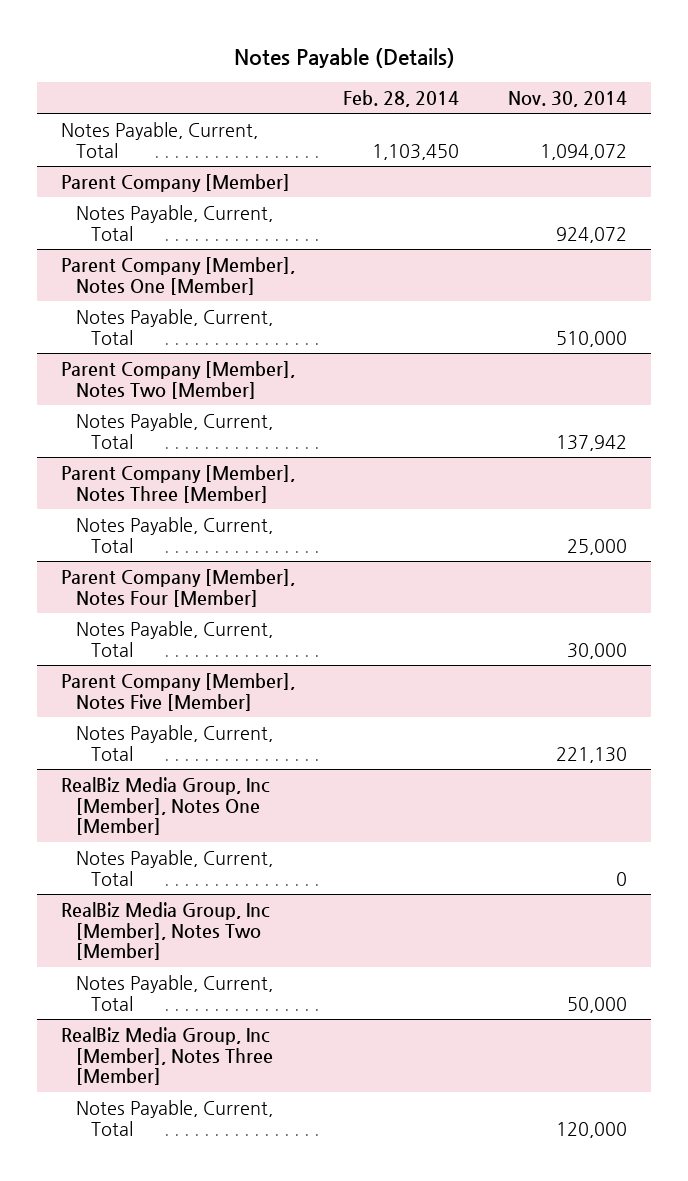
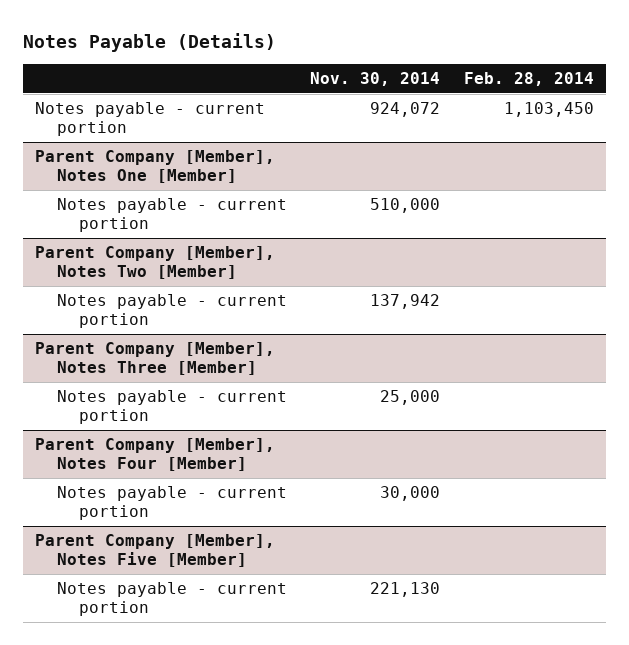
[60,173,290,192] Parent Company [Member] -> none
[75,204,273,241] Notes Payable, Current, Total -> none
[60,121,258,158] Notes Payable, Current, Total -> [34,102,265,137] Notes payable - current portion
[539,143,627,160] 1,094,072 -> [370,102,441,118] 924,072
[75,308,273,345] Notes Payable, Current, Total -> [57,198,288,233] Notes payable - current portion
[75,412,273,449] Notes Payable, Current, Total -> [57,294,288,329] Notes payable - current portion
[75,516,273,553] Notes Payable, Current, Total -> [57,390,288,425] Notes payable - current portion
[75,620,273,657] Notes Payable, Current, Total -> [57,486,288,521] Notes payable - current portion
[60,776,270,836] RealBiz Media Group, Inc [Member], Notes One [Member] -> none
[75,849,273,886] Notes Payable, Current, Total -> none
[60,901,270,961] RealBiz Media Group, Inc [Member], Notes Two [Member] -> none
[75,974,273,1011] Notes Payable, Current, Total -> none
[60,1026,273,1086] RealBiz Media Group, Inc [Member], Notes Three [Member] -> none
[75,1099,273,1136] Notes Payable, Current, Total -> none
[75,724,273,761] Notes Payable, Current, Total -> [57,582,288,617] Notes payable - current portion

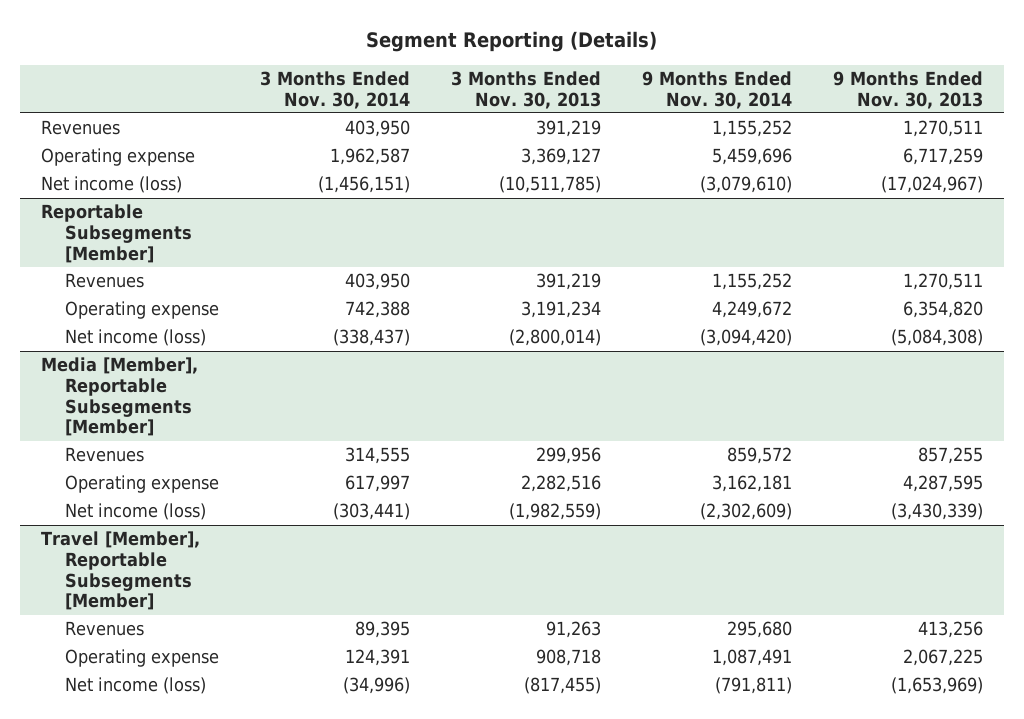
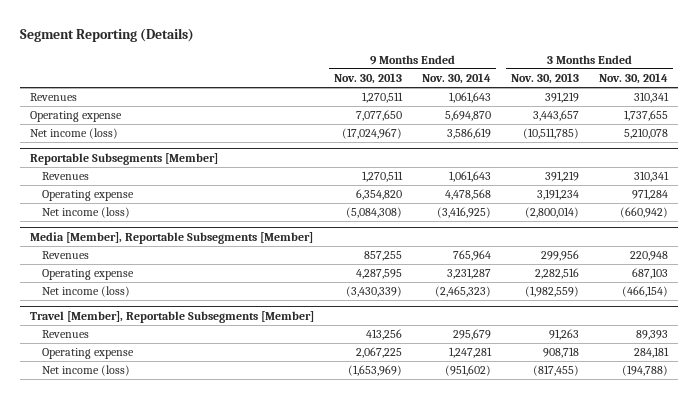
[344,120,410,138] 403,950 -> [634,92,670,104] 310,341
[712,120,793,138] 1,155,252 -> [449,92,492,104] 1,061,643
[329,148,410,166] 1,962,587 -> [624,110,669,122] 1,737,655
[520,148,601,166] 3,369,127 -> [533,110,580,122] 3,443,657
[712,148,793,166] 5,459,696 -> [445,110,492,122] 5,694,870
[903,148,984,166] 6,717,259 -> [356,110,403,122] 7,077,650
[317,176,410,194] (1,456,151) -> [624,128,669,140] 5,210,078
[700,176,793,194] (3,079,610) -> [447,128,492,140] 3,586,619
[344,273,410,291] 403,950 -> [634,171,670,183] 310,341
[712,273,793,291] 1,155,252 -> [449,171,492,183] 1,061,643
[344,301,410,319] 742,388 -> [632,189,669,201] 971,284
[712,301,793,319] 4,249,672 -> [445,189,492,201] 4,478,568
[332,329,410,347] (338,437) -> [620,207,669,219] (660,942)
[700,329,793,347] (3,094,420) -> [437,207,492,219] (3,416,925)
[344,447,410,465] 314,555 -> [630,251,669,262] 220,948
[727,447,793,465] 859,572 -> [453,250,492,262] 765,964
[344,475,410,493] 617,997 -> [632,268,669,280] 687,103
[712,475,793,493] 3,162,181 -> [447,268,492,280] 3,231,287
[332,503,410,521] (303,441) -> [622,286,669,298] (466,154)
[700,503,793,521] (2,302,609) -> [435,286,492,298] (2,465,323)
[354,621,410,639] 89,395 -> [636,330,669,341] 89,393
[727,621,793,639] 295,680 -> [453,329,492,341] 295,679
[344,649,410,667] 124,391 -> [634,347,670,359] 284,181
[712,649,793,667] 1,087,491 -> [449,347,493,359] 1,247,281
[342,677,410,695] (34,996) -> [622,365,669,377] (194,788)
[715,677,793,695] (791,811) -> [445,365,492,377] (951,602)

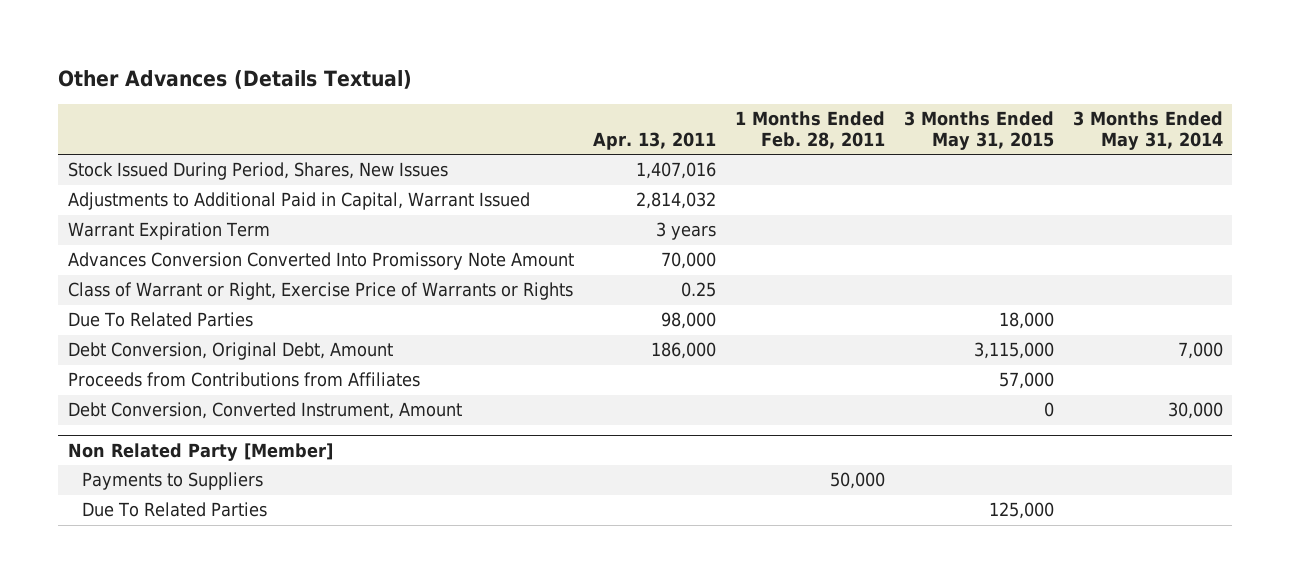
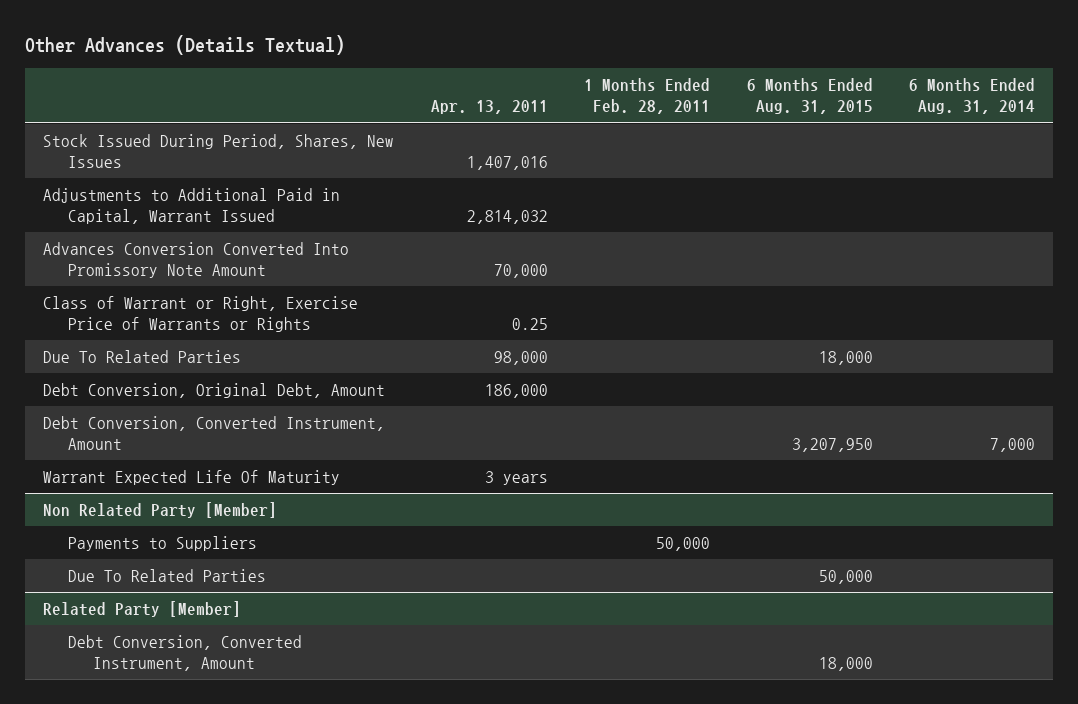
[903,111,1054,151] 3 Months Ended May 31, 2015 -> none
[1072,111,1223,151] 3 Months Ended May 31, 2014 -> none
none -> [746,77,873,115] 6 Months Ended Aug. 31, 2015
none -> [908,77,1035,115] 6 Months Ended Aug. 31, 2014
[67,222,270,241] Warrant Expiration Term -> none
[67,372,420,388] Proceeds from Contributions from Affiliates -> none
none -> [43,469,341,485] Warrant Expected Life Of Maturity
none -> [43,600,242,617] Related Party [Member]
none -> [68,634,303,672] Debt Conversion, Converted Instrument, Amount

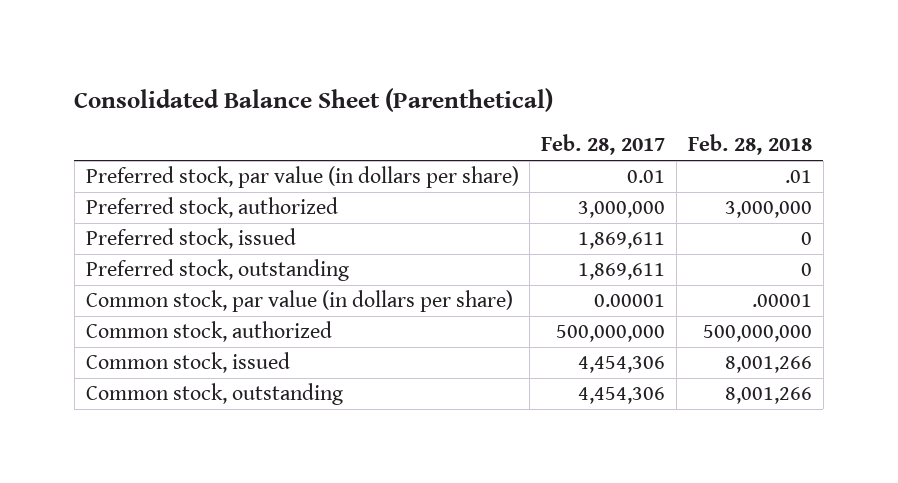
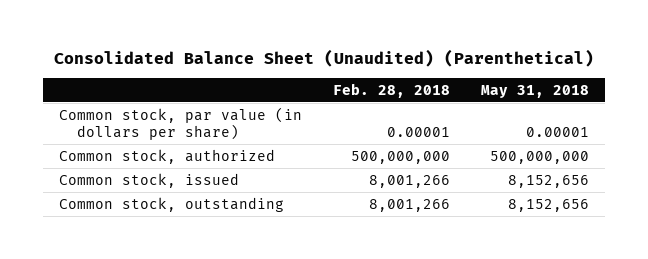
[74,87,554,112] Consolidated Balance Sheet (Parenthetical) -> [54,49,595,68] Consolidated Balance Sheet (Unaudited) (Parenthetical)
[541,134,666,156] Feb. 28, 2017 -> none
none -> [481,84,590,98] May 31, 2018
[85,166,519,189] Preferred stock, par value (in dollars per share) -> none
[85,197,338,219] Preferred stock, authorized -> none
[85,228,296,250] Preferred stock, issued -> none
[85,259,349,282] Preferred stock, outstanding -> none
[751,294,812,308] .00001 -> [387,127,451,138] 0.00001

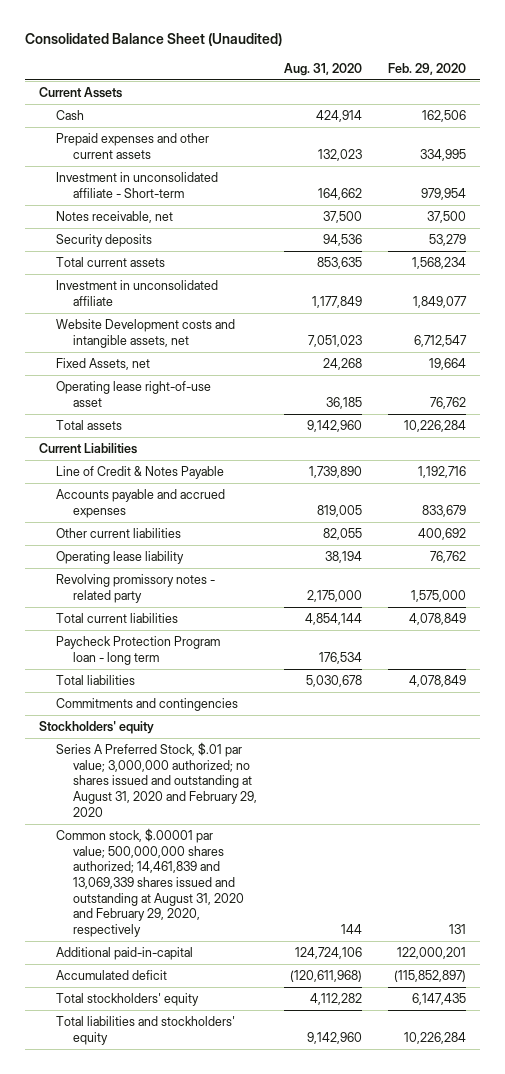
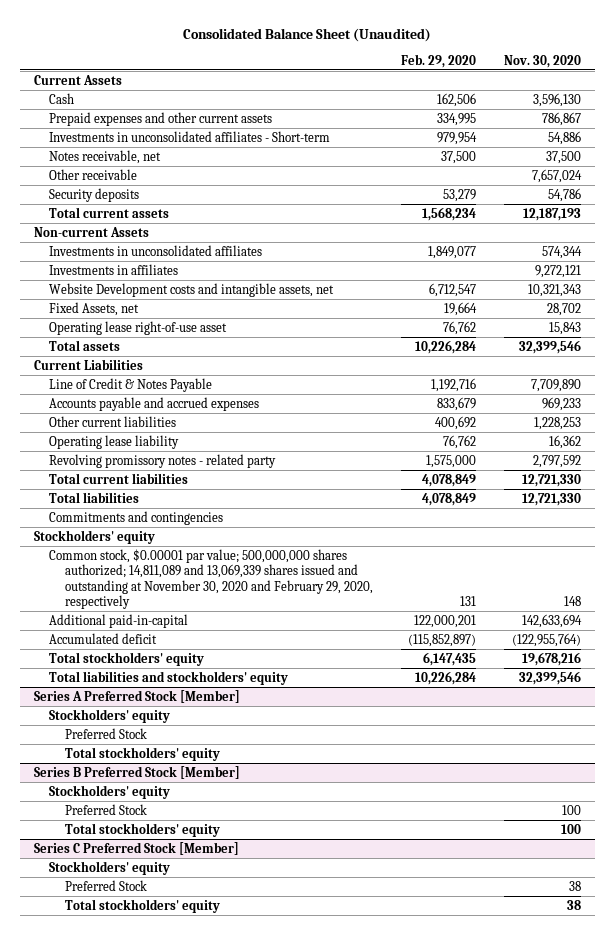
[283,62,362,76] Aug. 31, 2020 -> none
none -> [503,54,581,68] Nov. 30, 2020
[55,171,218,198] Investment in unconsolidated affiliate - Short-term -> [49,130,331,142] Investments in unconsolidated affiliates - Short-term
none -> [49,168,138,180] Other receivable
none -> [33,226,149,237] Non-current Assets
[55,279,218,306] Investment in unconsolidated affiliate -> [49,244,263,256] Investments in unconsolidated affiliates
none -> [49,263,179,275] Investments in affiliates
[55,635,220,665] Paycheck Protection Program loan - long term -> none
[55,741,257,817] Series A Preferred Stock, $.01 par value; 3,000,000 authorized; no shares issued and outstanding at August 31, 2020 and February 29, 2020 -> none
[55,827,244,937] Common stock, $.00001 par value; 500,000,000 shares authorized; 14,461,839 and 13,069,339 shares issued and outstanding at August 31, 2020 and February 29, 2020, respectively -> [49,548,373,610] Common stock, $0.00001 par value; 500,000,000 shares authorized; 14,811,089 and 13,069,339 shares issued and outstanding at November 30, 2020 and February 29, 2020, respectively
none -> [33,689,240,703] Series A Preferred Stock [Member]
none -> [49,708,171,723] Stockholders' equity
none -> [64,727,147,739] Preferred Stock
none -> [64,746,220,761] Total stockholders' equity
none -> [33,765,240,779] Series B Preferred Stock [Member]
none -> [49,784,171,799] Stockholders' equity
none -> [64,803,147,815] Preferred Stock
none -> [64,822,220,837] Total stockholders' equity
none -> [33,841,239,855] Series C Preferred Stock [Member]
none -> [49,860,171,875] Stockholders' equity
none -> [64,879,147,891] Preferred Stock
none -> [64,898,220,913] Total stockholders' equity

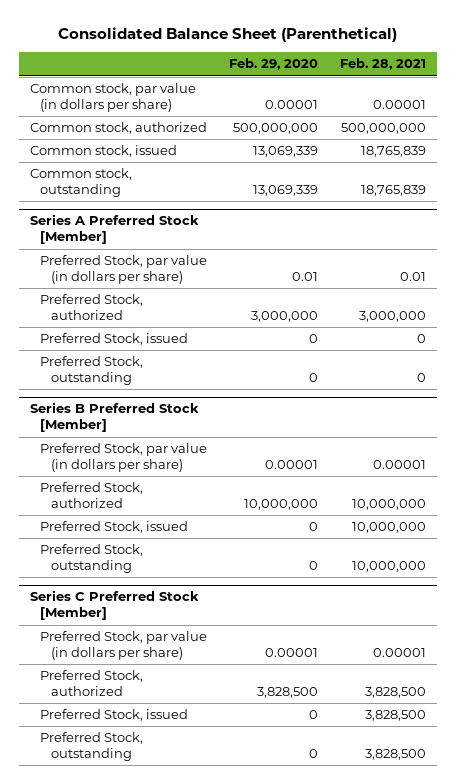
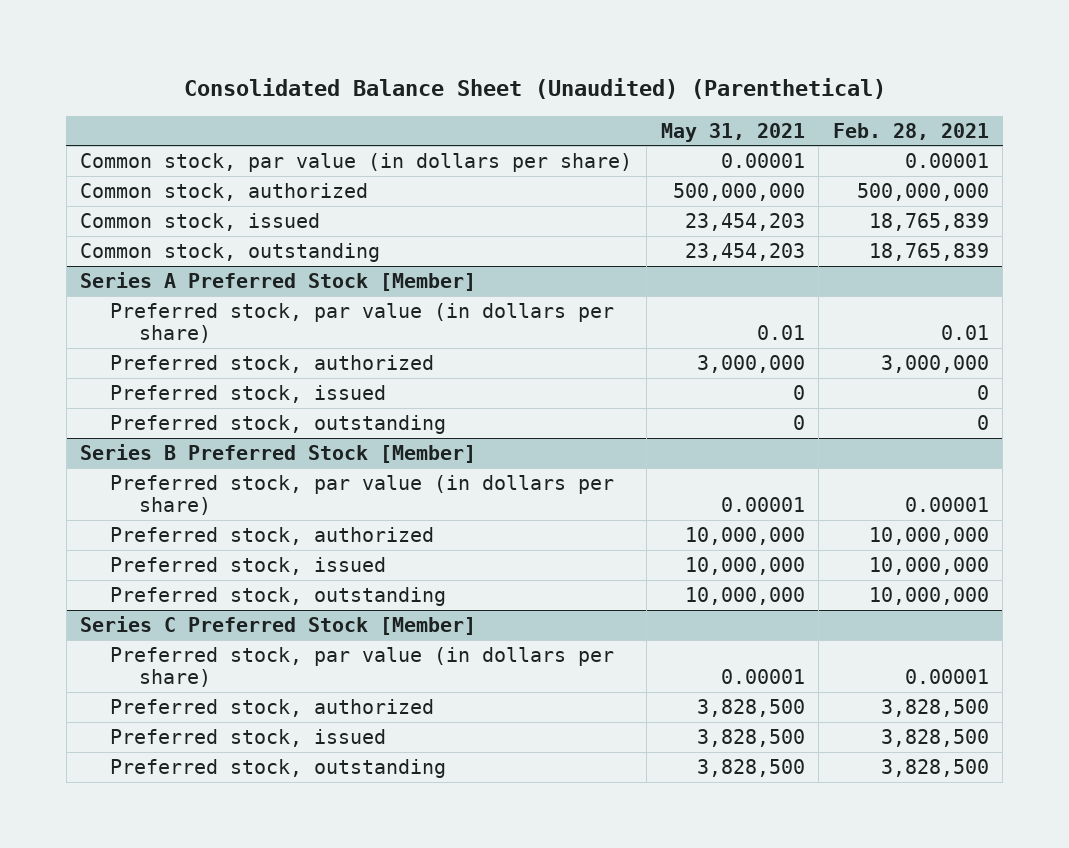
[58,27,398,43] Consolidated Balance Sheet (Parenthetical) -> [183,78,886,100] Consolidated Balance Sheet (Unaudited) (Parenthetical)
[229,58,319,71] Feb. 29, 2020 -> none
none -> [660,122,805,142] May 31, 2021
[40,255,208,285] Preferred Stock, par value (in dollars per share) -> [109,302,614,344] Preferred stock, par value (in dollars per share)
[40,294,144,321] Preferred Stock, authorized -> [109,354,434,373] Preferred stock, authorized
[40,333,189,346] Preferred Stock, issued -> [109,384,386,403] Preferred stock, issued
[40,356,144,386] Preferred Stock, outstanding -> [109,414,446,434] Preferred stock, outstanding
[40,443,208,473] Preferred Stock, par value (in dollars per share) -> [109,474,614,516] Preferred stock, par value (in dollars per share)
[40,482,144,509] Preferred Stock, authorized -> [109,526,434,545] Preferred stock, authorized
[40,521,189,534] Preferred Stock, issued -> [109,556,386,575] Preferred stock, issued
[40,544,144,574] Preferred Stock, outstanding -> [109,586,446,606] Preferred stock, outstanding
[40,631,208,661] Preferred Stock, par value (in dollars per share) -> [109,646,614,688] Preferred stock, par value (in dollars per share)
[40,670,144,697] Preferred Stock, authorized -> [109,698,434,717] Preferred stock, authorized
[40,709,189,722] Preferred Stock, issued -> [109,728,386,747] Preferred stock, issued
[40,732,144,762] Preferred Stock, outstanding -> [109,758,446,778] Preferred stock, outstanding

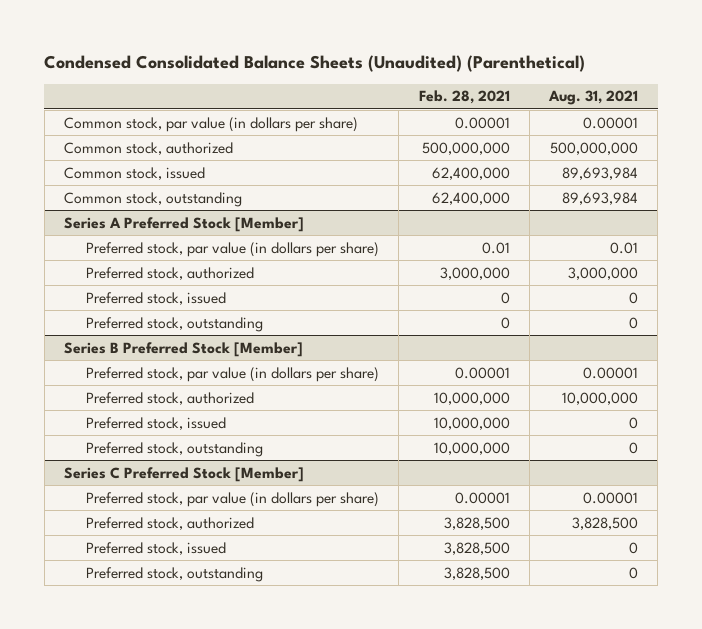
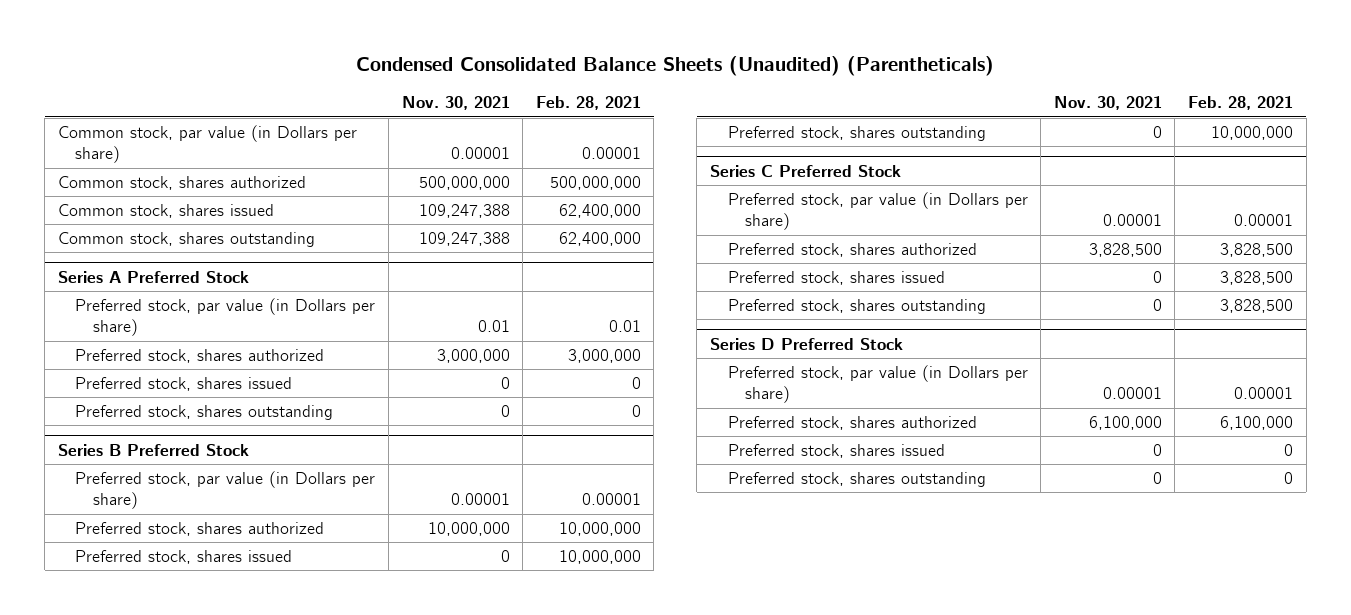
[44,55,586,73] Condensed Consolidated Balance Sheets (Unaudited) (Parenthetical) -> [356,56,995,77] Condensed Consolidated Balance Sheets (Unaudited) (Parentheticals)
[548,90,639,106] Aug. 31, 2021 -> none
none -> [401,96,510,111] Nov. 30, 2021
[63,116,358,132] Common stock, par value (in dollars per share) -> [57,124,357,164] Common stock, par value (in Dollars per share)
[63,141,233,155] Common stock, authorized -> [57,175,306,190] Common stock, shares authorized
[63,166,205,180] Common stock, issued -> [57,203,274,218] Common stock, shares issued
[63,191,242,207] Common stock, outstanding -> [57,231,315,247] Common stock, shares outstanding
[63,216,304,232] Series A Preferred Stock [Member] -> [57,270,249,283] Series A Preferred Stock
[85,241,379,257] Preferred stock, par value (in dollars per share) -> [75,297,376,337] Preferred stock, par value (in Dollars per share)
[85,266,254,280] Preferred stock, authorized -> [75,348,325,363] Preferred stock, shares authorized
[85,291,226,305] Preferred stock, issued -> [75,376,293,391] Preferred stock, shares issued
[85,316,263,332] Preferred stock, outstanding -> [75,404,334,420] Preferred stock, shares outstanding
[63,341,303,357] Series B Preferred Stock [Member] -> [57,443,249,456] Series B Preferred Stock
[85,366,379,382] Preferred stock, par value (in dollars per share) -> [75,470,376,510] Preferred stock, par value (in Dollars per share)
[85,391,254,405] Preferred stock, authorized -> [75,521,325,536] Preferred stock, shares authorized
[85,416,226,430] Preferred stock, issued -> [75,549,293,564] Preferred stock, shares issued
[85,441,263,457] Preferred stock, outstanding -> [727,125,986,141] Preferred stock, shares outstanding
[63,466,304,482] Series C Preferred Stock [Member] -> [710,164,902,177] Series C Preferred Stock
[85,491,379,507] Preferred stock, par value (in dollars per share) -> [727,191,1028,231] Preferred stock, par value (in Dollars per share)
[85,516,254,530] Preferred stock, authorized -> [727,242,977,257] Preferred stock, shares authorized
[85,541,226,555] Preferred stock, issued -> [727,270,945,285] Preferred stock, shares issued
[85,566,263,582] Preferred stock, outstanding -> [727,298,986,314] Preferred stock, shares outstanding
none -> [710,337,904,350] Series D Preferred Stock
none -> [727,364,1028,404] Preferred stock, par value (in Dollars per share)
none -> [727,415,977,430] Preferred stock, shares authorized
none -> [727,443,945,458] Preferred stock, shares issued
none -> [727,471,986,487] Preferred stock, shares outstanding

